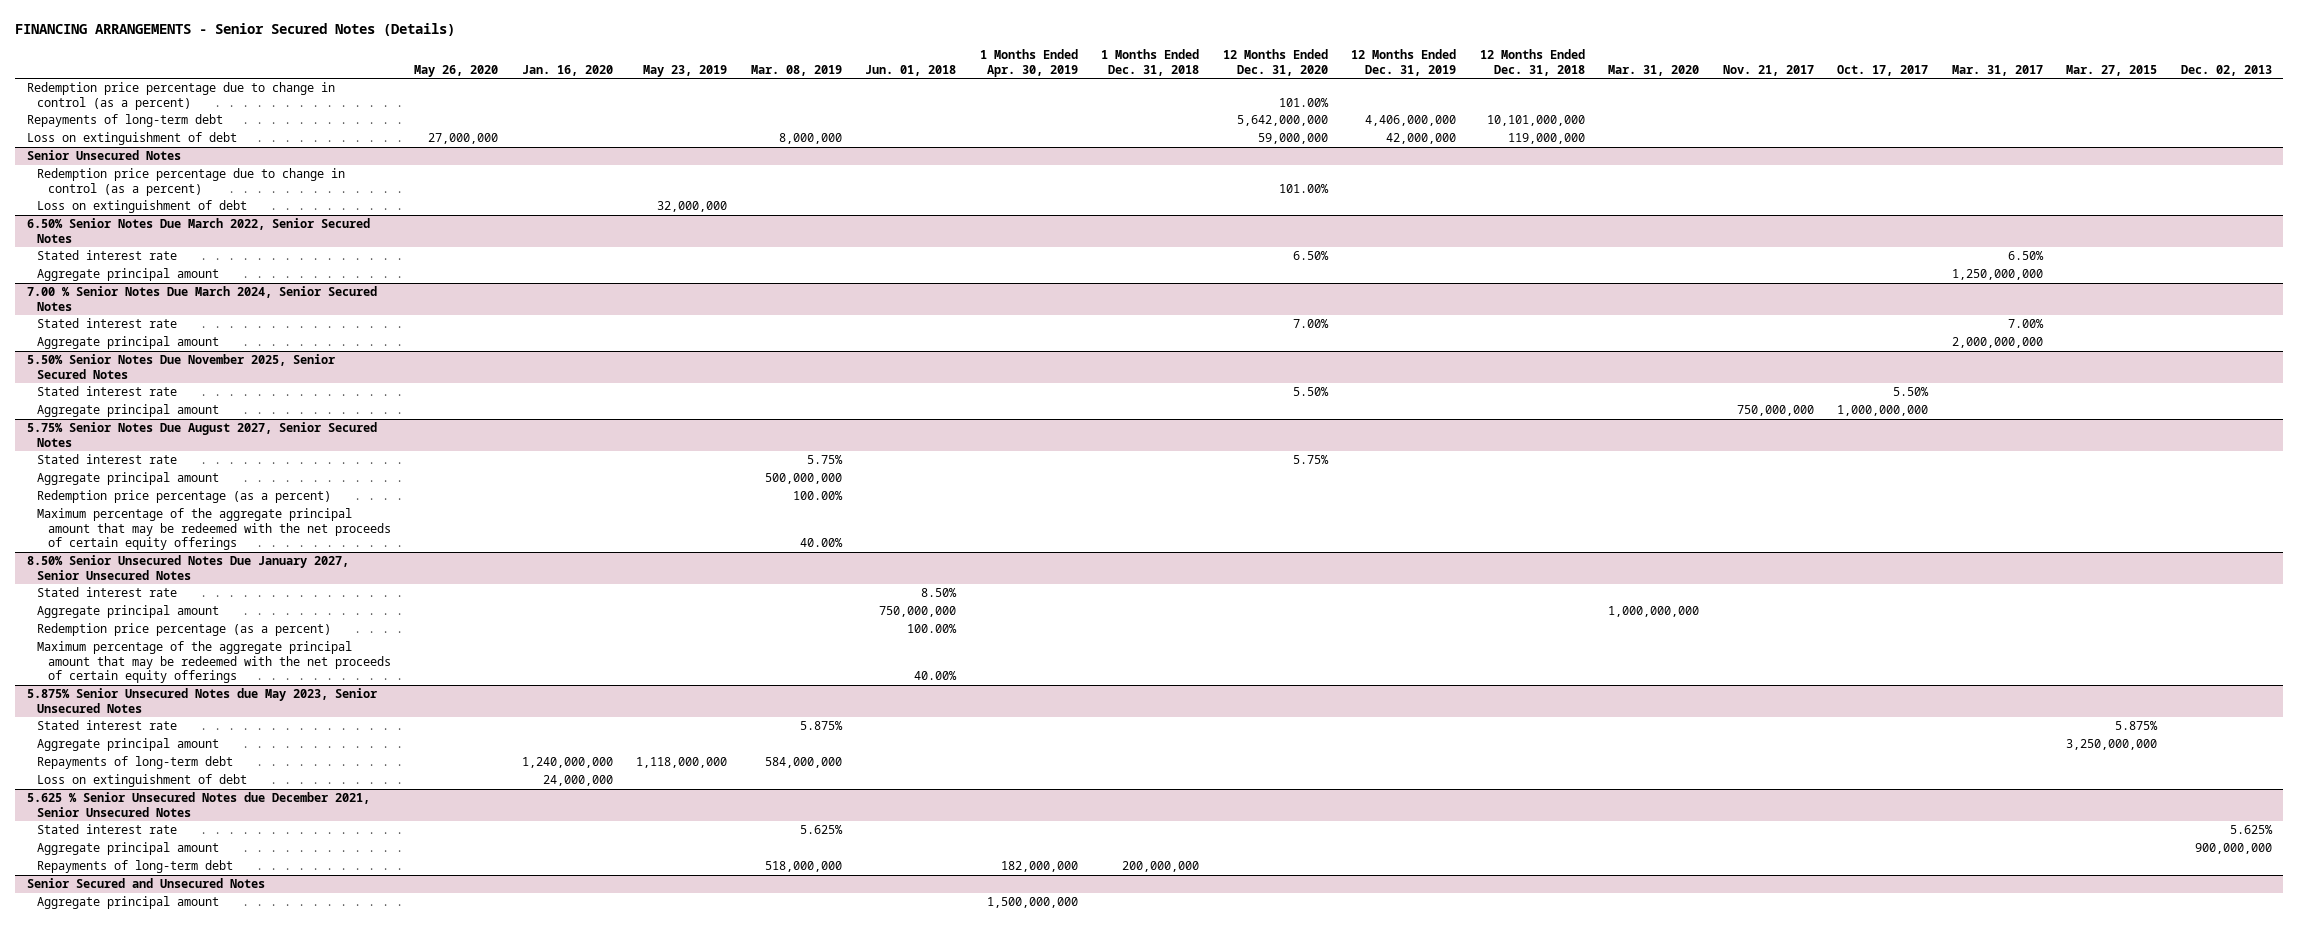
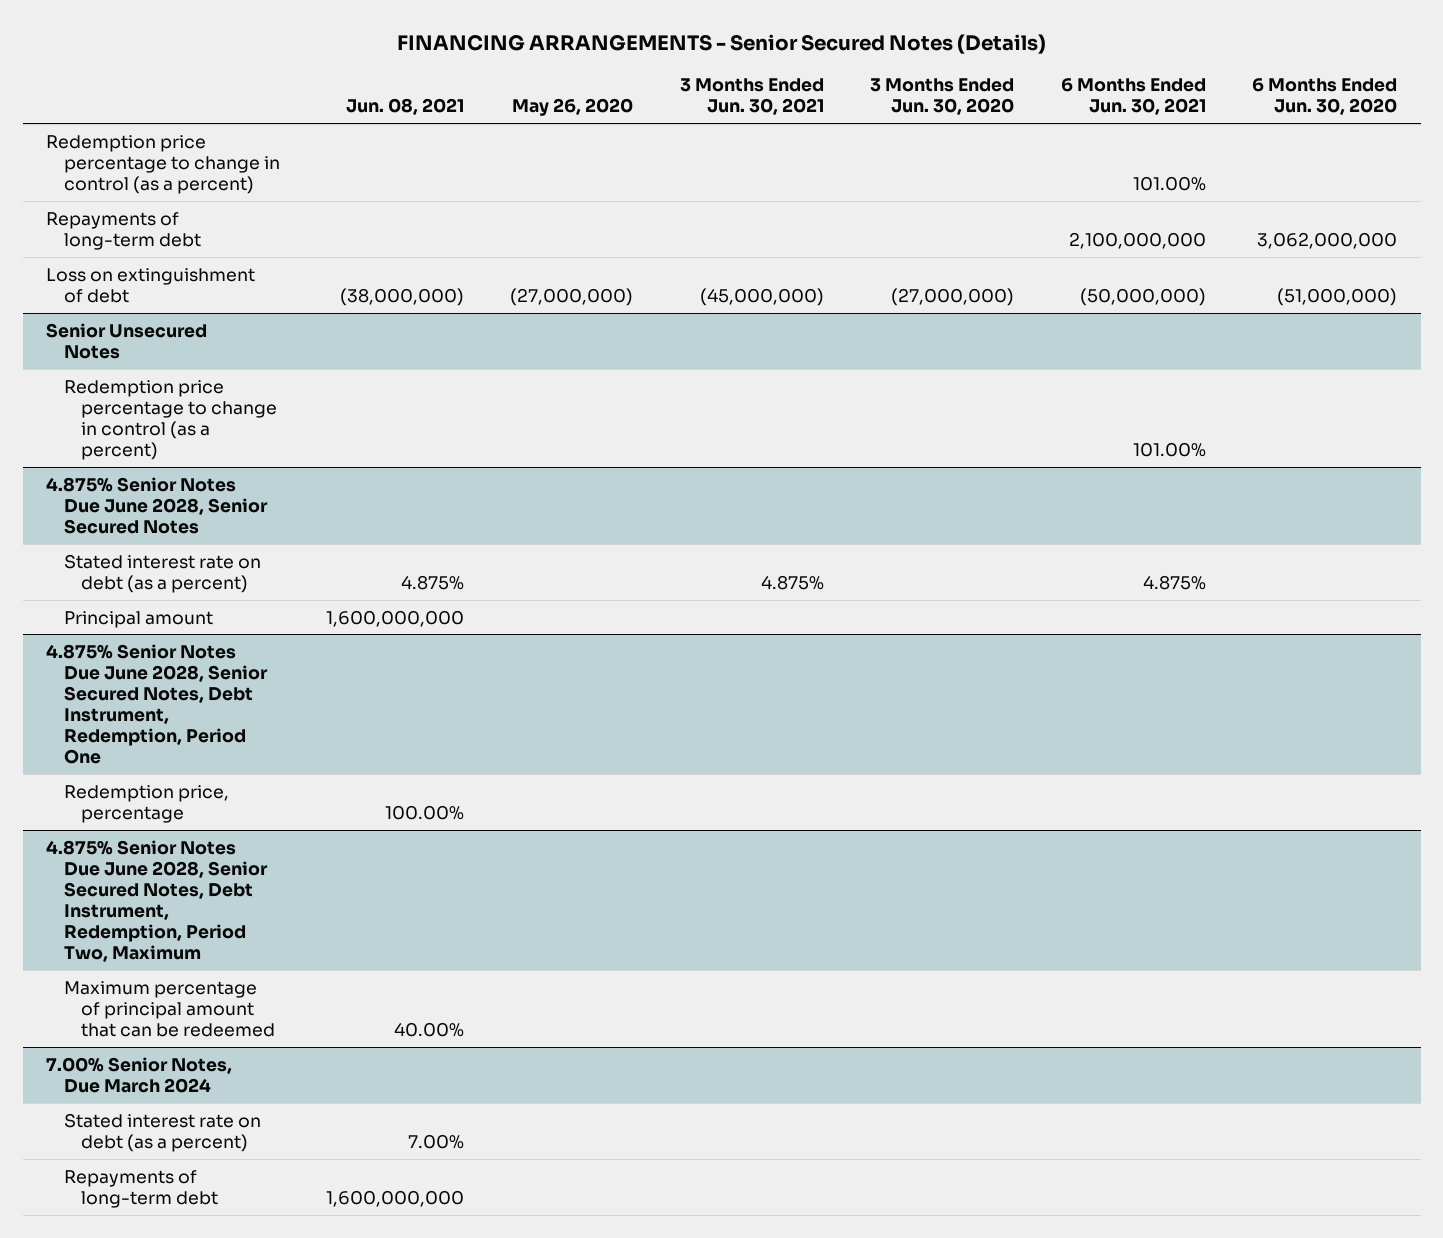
[521,64,613,76] Jan. 16, 2020 -> none
[643,64,728,77] May 23, 2019 -> none
[750,64,842,76] Mar. 08, 2019 -> none
[865,64,957,76] Jun. 01, 2018 -> none
[979,49,1078,77] 1 Months Ended Apr. 30, 2019 -> none
[1101,49,1200,76] 1 Months Ended Dec. 31, 2018 -> none
[1222,49,1328,76] 12 Months Ended Dec. 31, 2020 -> none
[1351,49,1457,76] 12 Months Ended Dec. 31, 2019 -> none
[1479,49,1585,76] 12 Months Ended Dec. 31, 2018 -> none
[1608,64,1700,76] Mar. 31, 2020 -> none
[1722,64,1814,76] Nov. 21, 2017 -> none
[1837,64,1929,76] Oct. 17, 2017 -> none
[1951,64,2043,76] Mar. 31, 2017 -> none
[2066,64,2158,76] Mar. 27, 2015 -> none
[2180,64,2272,76] Dec. 02, 2013 -> none
none -> [346,98,465,116] Jun. 08, 2021
none -> [679,78,824,116] 3 Months Ended Jun. 30, 2021
none -> [870,78,1015,116] 3 Months Ended Jun. 30, 2020
none -> [1060,78,1206,116] 6 Months Ended Jun. 30, 2021
none -> [1252,78,1398,116] 6 Months Ended Jun. 30, 2020
[26,82,335,110] Redemption price percentage due to change in control (as a percent) -> [46,134,280,194] Redemption price percentage to change in control (as a percent)
[428,133,499,145] 27,000,000 -> [510,287,634,306] (27,000,000)
[37,200,248,214] Loss on extinguishment of debt -> none
[26,218,370,243] 6.50% Senior Notes Due March 2022, Senior Secured Notes -> none
[37,250,178,261] Stated interest rate -> none
[37,268,220,282] Aggregate principal amount -> none
[37,336,220,350] Aggregate principal amount -> none
[26,354,335,379] 5.50% Senior Notes Due November 2025, Senior Secured Notes -> none
[37,386,178,397] Stated interest rate -> none
[37,404,220,418] Aggregate principal amount -> none
[26,422,377,447] 5.75% Senior Notes Due August 2027, Senior Secured Notes -> none
[37,454,178,465] Stated interest rate -> none
[37,472,220,486] Aggregate principal amount -> none
[37,490,332,504] Redemption price percentage (as a percent) -> none
[37,508,391,551] Maximum percentage of the aggregate principal amount that may be redeemed with the net proceeds of certain equity offerings -> none
[26,555,349,580] 8.50% Senior Unsecured Notes Due January 2027, Senior Unsecured Notes -> none
[37,587,178,598] Stated interest rate -> none
[37,605,220,619] Aggregate principal amount -> none
[37,623,332,637] Redemption price percentage (as a percent) -> none
[37,641,391,684] Maximum percentage of the aggregate principal amount that may be redeemed with the net proceeds of certain equity offerings -> none
[26,688,377,713] 5.875% Senior Unsecured Notes due May 2023, Senior Unsecured Notes -> none
[37,720,178,731] Stated interest rate -> none
[37,738,220,752] Aggregate principal amount -> none
[37,756,234,770] Repayments of long-term debt -> none
[37,774,248,788] Loss on extinguishment of debt -> none
[26,792,370,817] 5.625 % Senior Unsecured Notes due December 2021, Senior Unsecured Notes -> none
[37,824,178,835] Stated interest rate -> none
[37,842,220,856] Aggregate principal amount -> none
[37,860,234,874] Repayments of long-term debt -> none
[26,878,265,889] Senior Secured and Unsecured Notes -> none
[37,896,220,910] Aggregate principal amount -> none
[37,168,346,196] Redemption price percentage due to change in control (as a percent) -> [63,379,277,460] Redemption price percentage to change in control (as a percent)
none -> [46,476,268,534] 4.875% Senior Notes Due June 2028, Senior Secured Notes
none -> [63,553,261,593] Stated interest rate on debt (as a percent)
none -> [63,610,213,628] Principal amount
none -> [46,643,268,765] 4.875% Senior Notes Due June 2028, Senior Secured Notes, Debt Instrument, Redemption, Period One
none -> [63,784,229,823] Redemption price, percentage
none -> [46,839,268,963] 4.875% Senior Notes Due June 2028, Senior Secured Notes, Debt Instrument, Redemption, Period Two, Maximum
none -> [63,980,275,1037] Maximum percentage of principal amount that can be redeemed
[26,286,377,311] 7.00 % Senior Notes Due March 2024, Senior Secured Notes -> [46,1056,233,1093] 7.00% Senior Notes, Due March 2024
[37,318,178,329] Stated interest rate -> [63,1112,261,1152] Stated interest rate on debt (as a percent)
none -> [63,1169,218,1208] Repayments of long-term debt

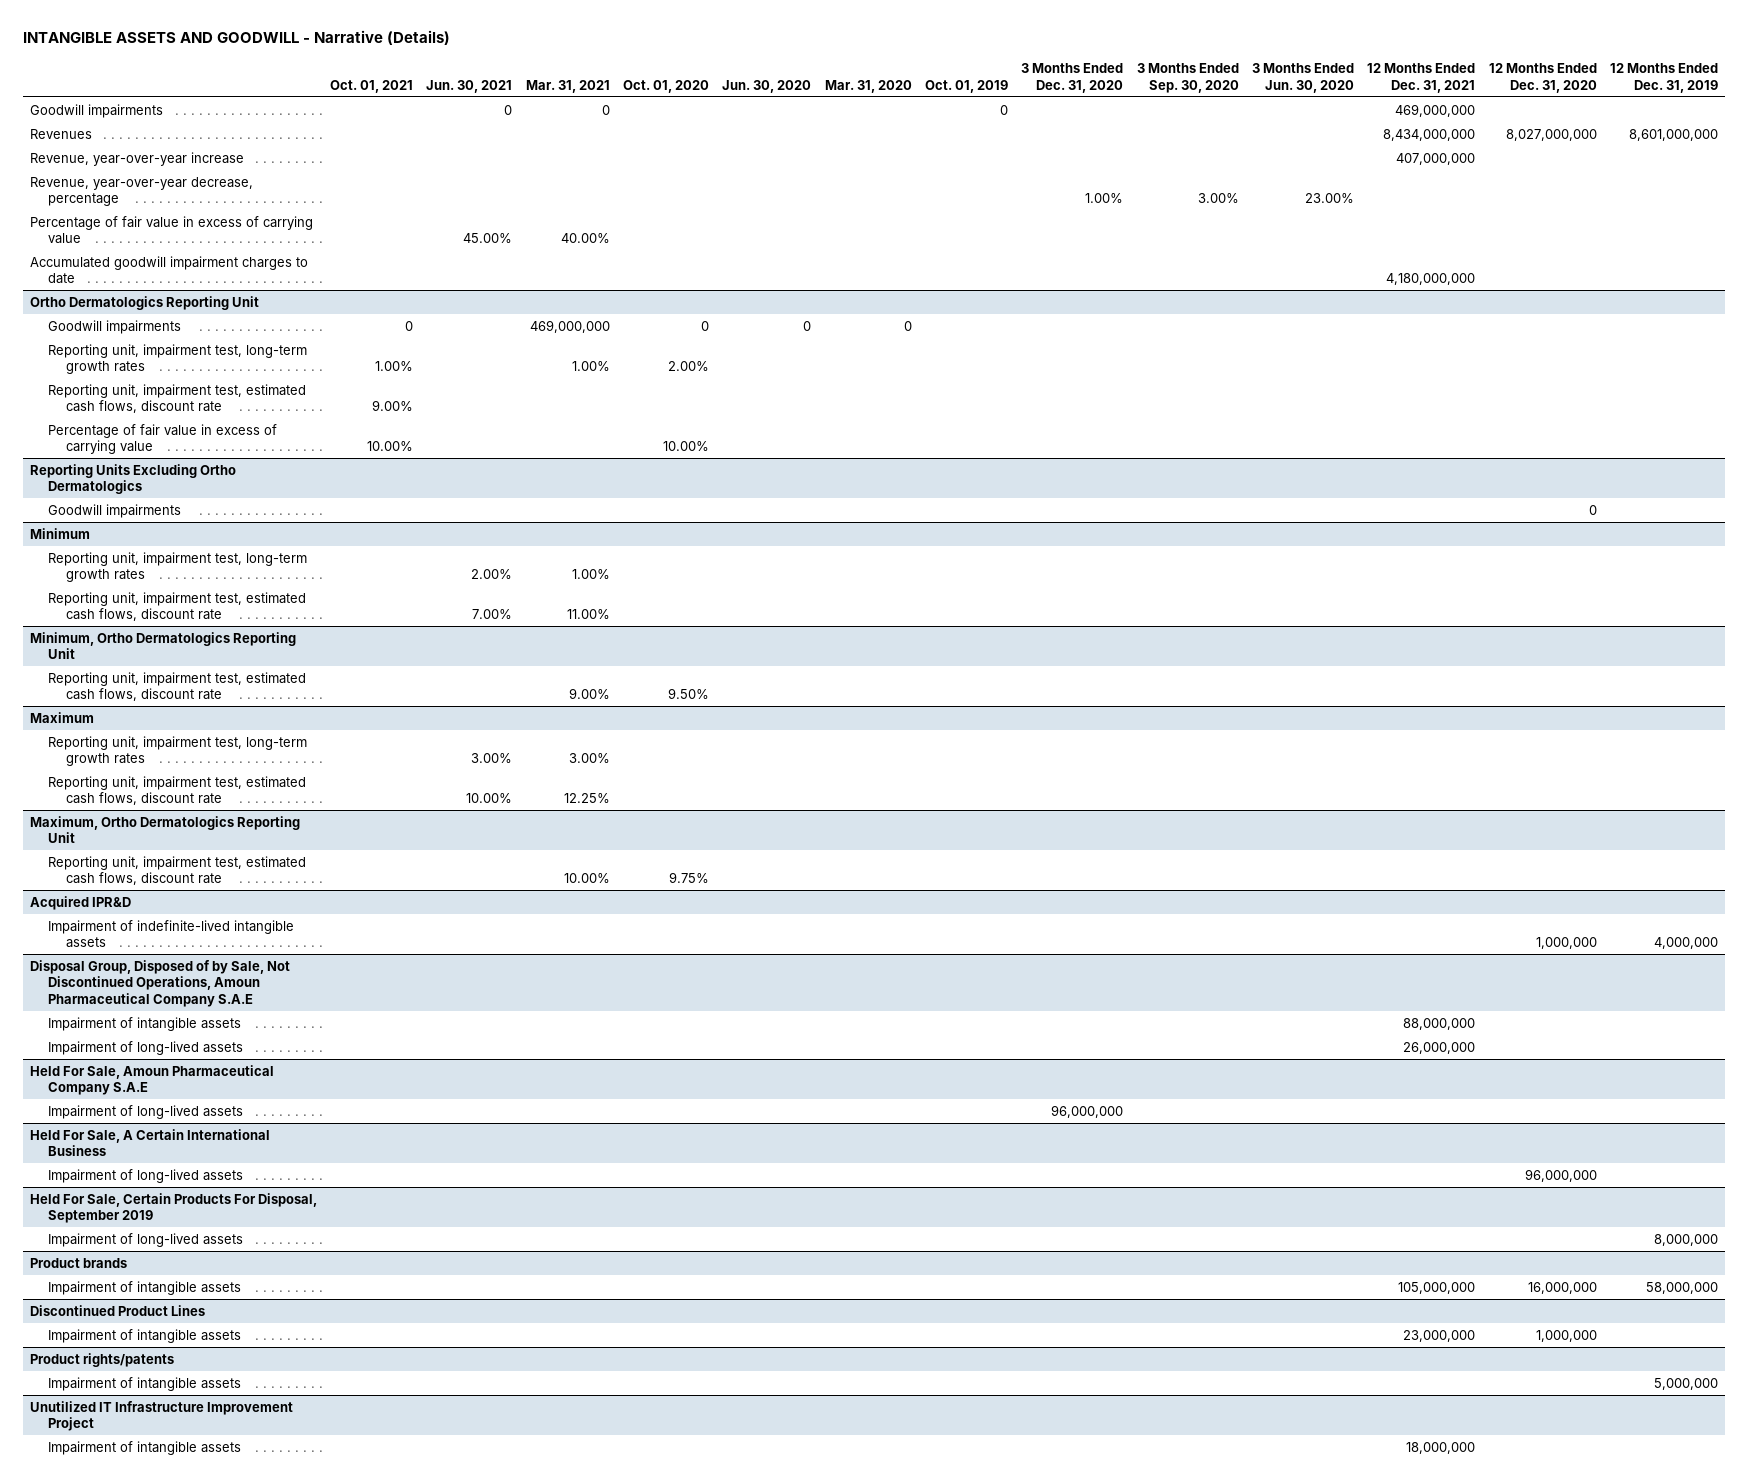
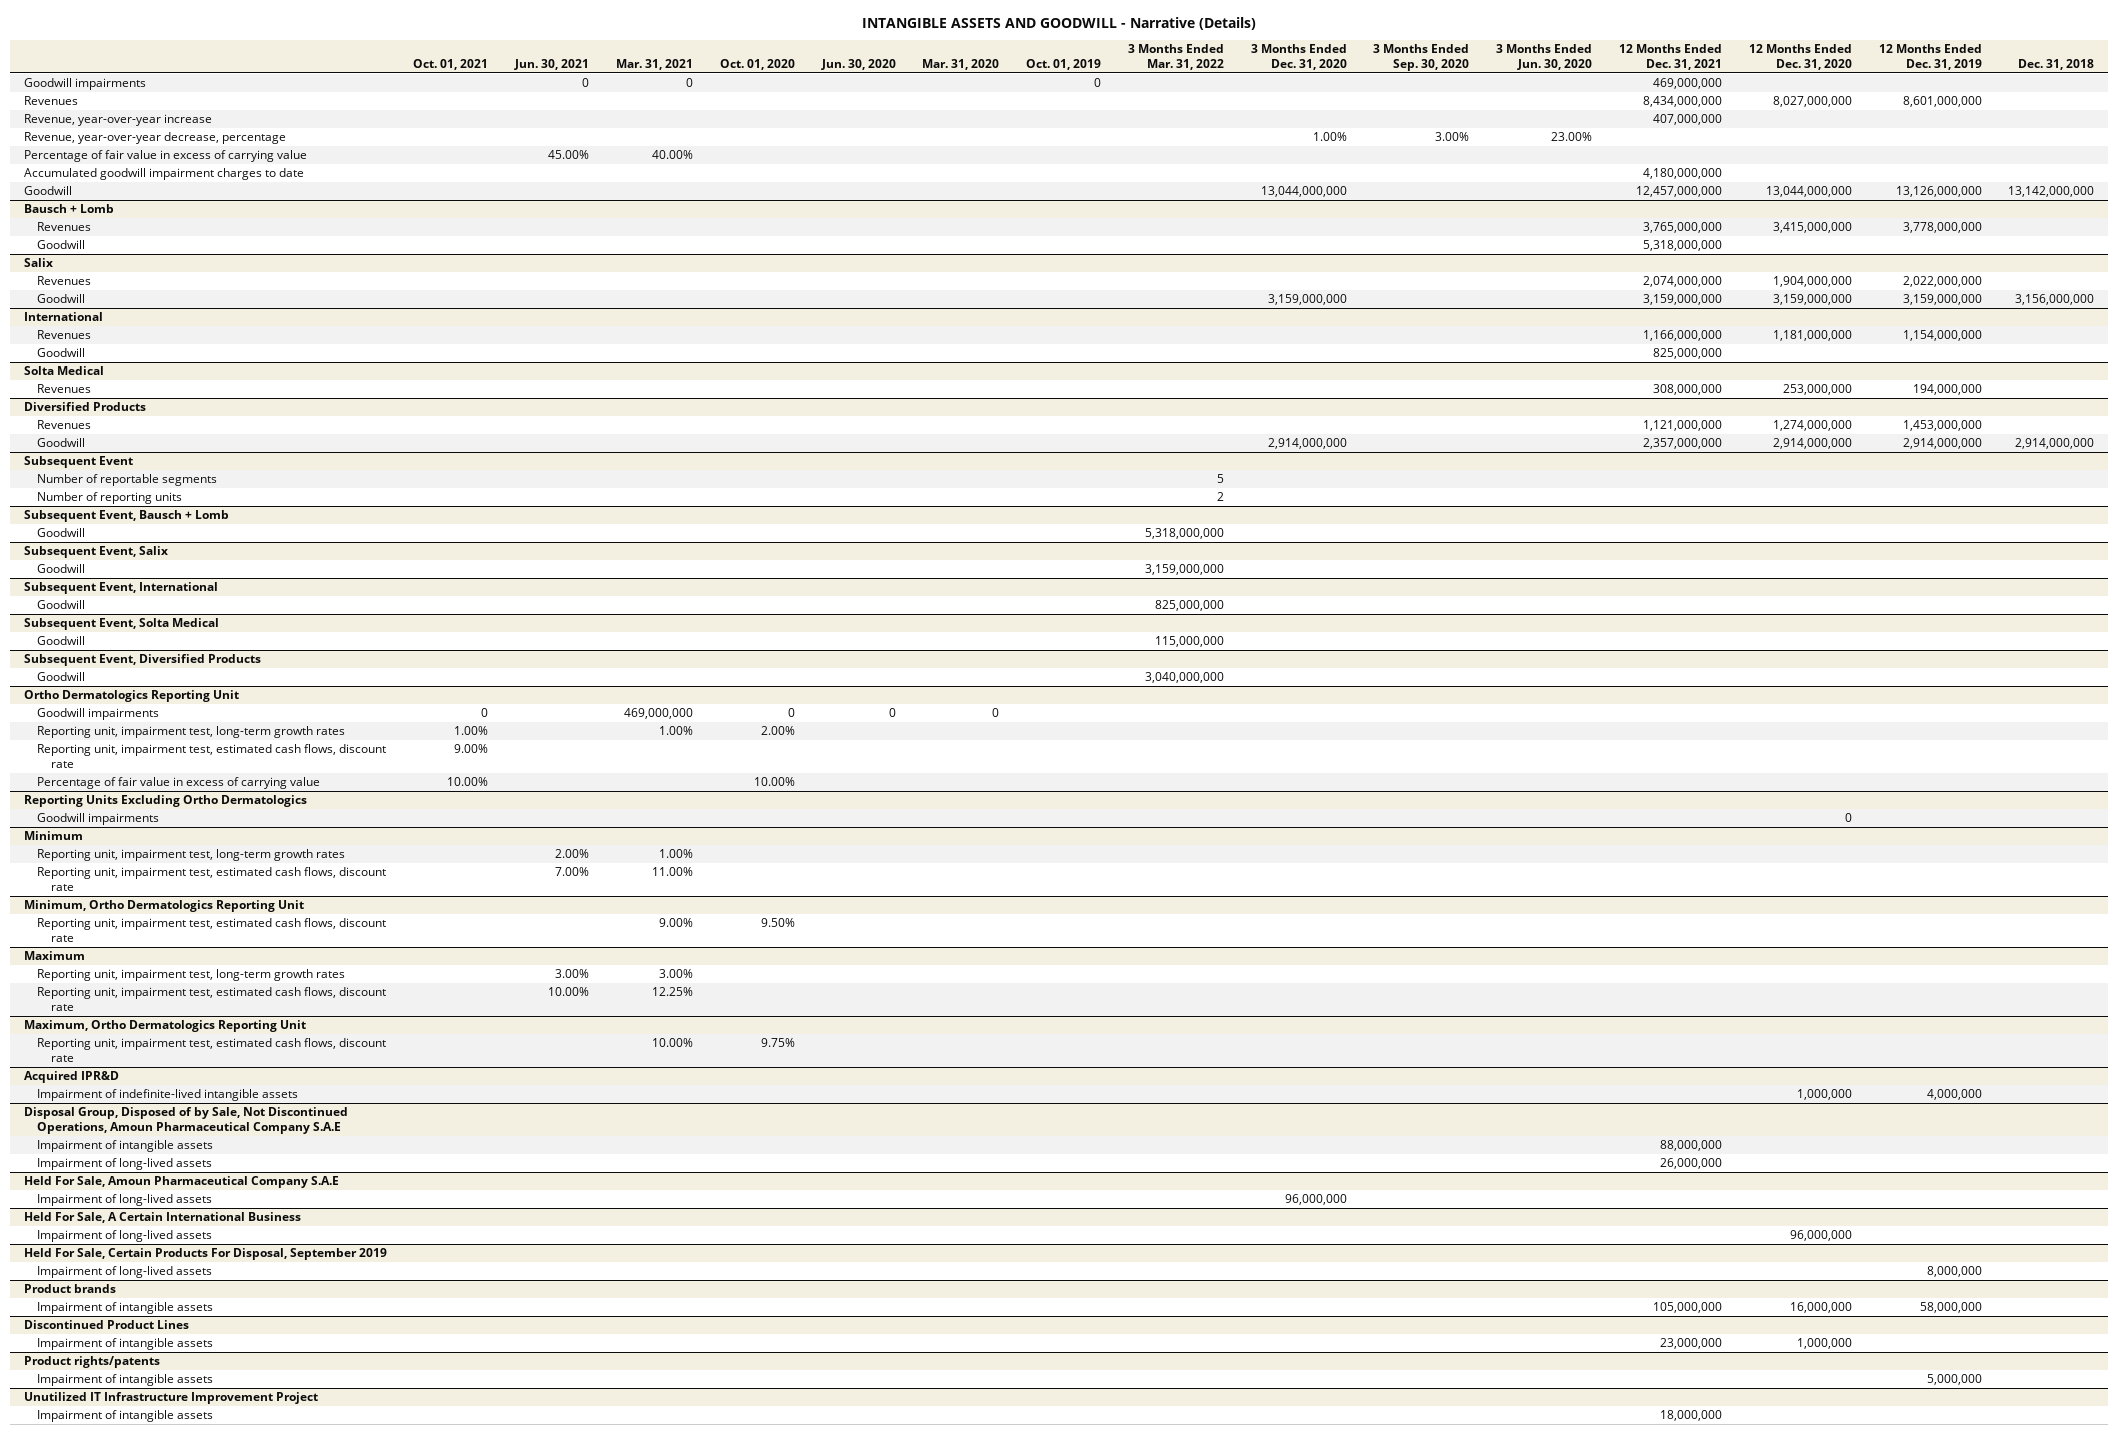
none -> [1127,44,1224,70] 3 Months Ended Mar. 31, 2022
none -> [2018,58,2095,70] Dec. 31, 2018
none -> [23,186,72,196] Goodwill
none -> [23,204,114,214] Bausch + Lomb
none -> [37,222,92,232] Revenues
none -> [37,240,86,250] Goodwill
none -> [23,258,53,268] Salix
none -> [37,276,92,286] Revenues
none -> [37,294,86,304] Goodwill
none -> [23,312,103,322] International
none -> [37,330,92,340] Revenues
none -> [37,348,86,358] Goodwill
none -> [23,366,104,376] Solta Medical
none -> [37,384,92,394] Revenues
none -> [23,402,146,412] Diversified Products
none -> [37,420,92,430] Revenues
none -> [37,438,86,448] Goodwill
none -> [23,456,133,469] Subsequent Event
none -> [37,474,218,487] Number of reportable segments
none -> [37,492,183,505] Number of reporting units
none -> [23,510,229,523] Subsequent Event, Bausch + Lomb
none -> [37,528,86,538] Goodwill
none -> [23,546,168,559] Subsequent Event, Salix
none -> [37,564,86,574] Goodwill
none -> [23,582,218,595] Subsequent Event, International
none -> [37,600,86,610] Goodwill
none -> [23,618,219,631] Subsequent Event, Solta Medical
none -> [37,636,86,646] Goodwill
none -> [23,654,261,667] Subsequent Event, Diversified Products
none -> [37,672,86,682] Goodwill

